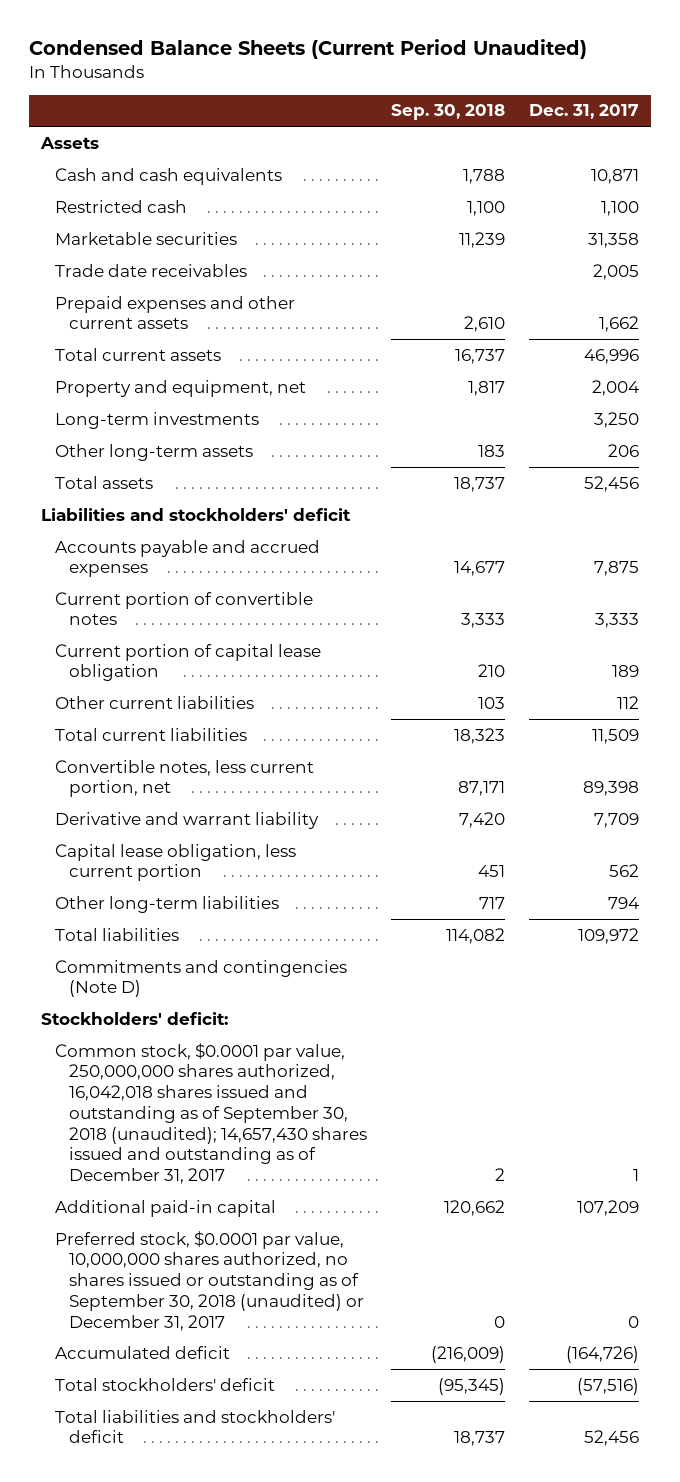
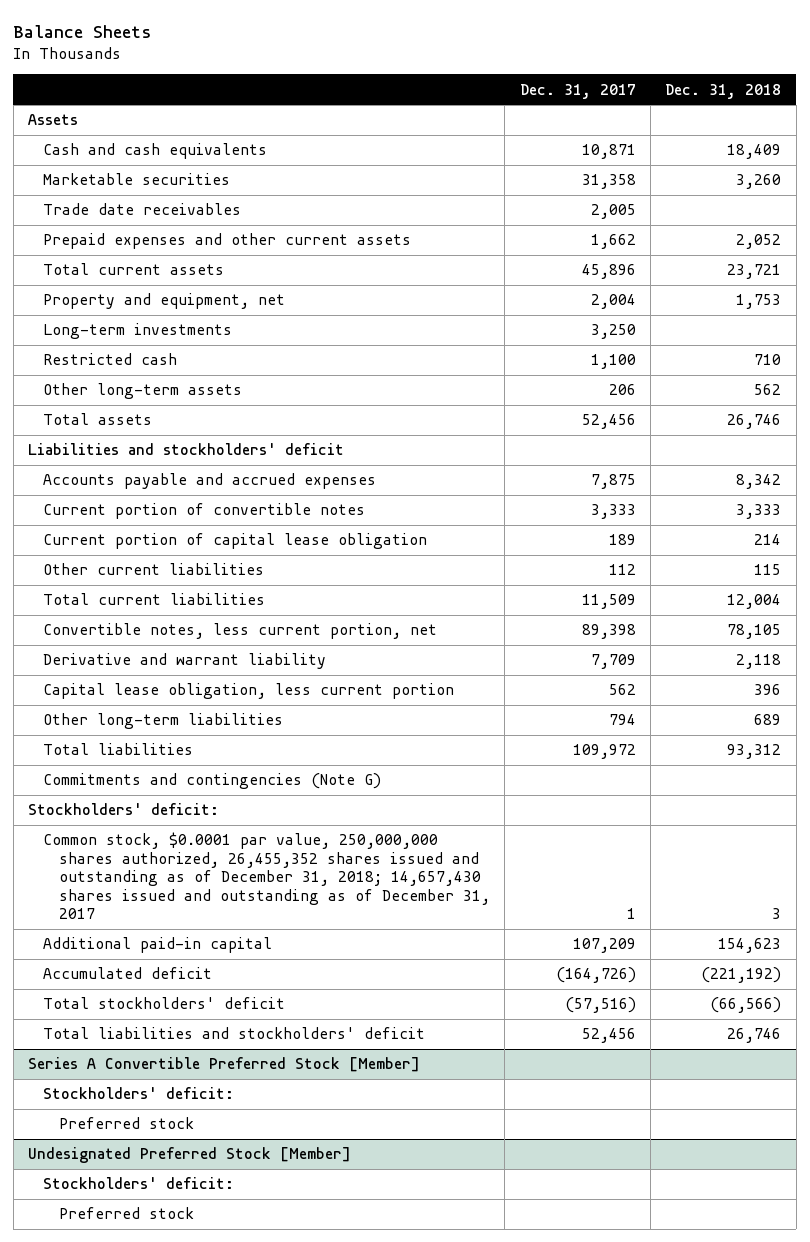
[29,39,588,60] Condensed Balance Sheets (Current Period Unaudited) -> [13,24,153,38] Balance Sheets
[391,104,506,121] Sep. 30, 2018 -> none
none -> [665,83,782,99] Dec. 31, 2018
[584,348,640,364] 46,996 -> [581,264,636,280] 45,896
[55,199,188,213] Restricted cash -> [43,353,178,366] Restricted cash
[55,959,348,998] Commitments and contingencies (Note D) -> [43,773,382,790] Commitments and contingencies (Note G)
[55,1042,368,1184] Common stock, $0.0001 par value, 250,000,000 shares authorized, 16,042,018 shares issued and outstanding as of September 30, 2018 (unaudited); 14,657,430 shares issued and outstanding as of December 31, 2017 -> [43,832,490,920] Common stock, $0.0001 par value, 250,000,000 shares authorized, 26,455,352 shares issued and outstanding as of December 31, 2018; 14,657,430 shares issued and outstanding as of December 31, 2017
[55,1230,365,1331] Preferred stock, $0.0001 par value, 10,000,000 shares authorized, no shares issued or outstanding as of September 30, 2018 (unaudited) or December 31, 2017 -> none
none -> [28,1057,421,1073] Series A Convertible Preferred Stock [Member]
none -> [43,1087,235,1100] Stockholders' deficit:
none -> [58,1117,194,1130] Preferred stock
none -> [28,1147,352,1164] Undesignated Preferred Stock [Member]
none -> [43,1177,235,1190] Stockholders' deficit:
none -> [58,1207,194,1220] Preferred stock

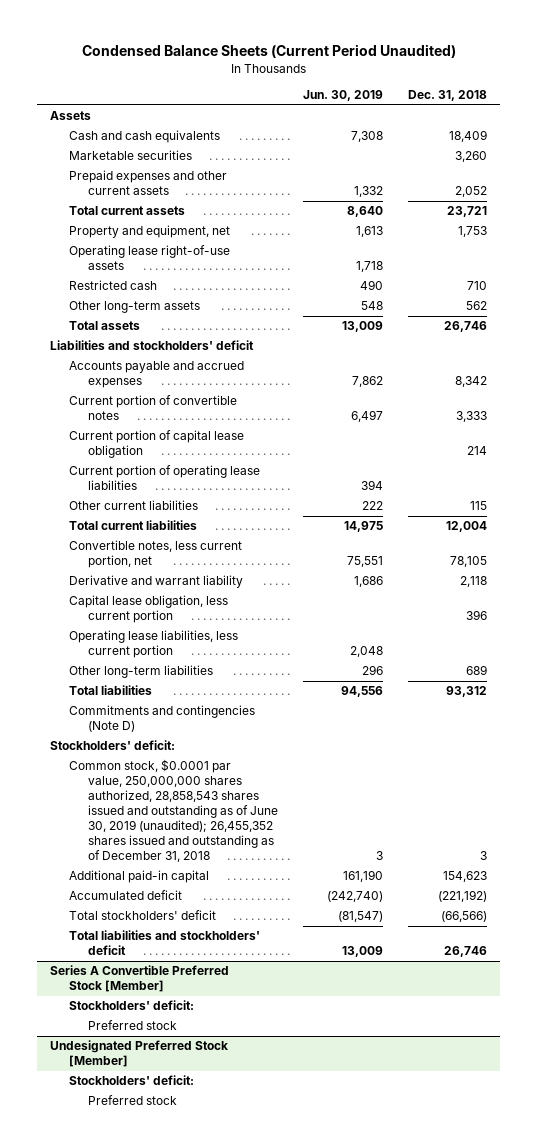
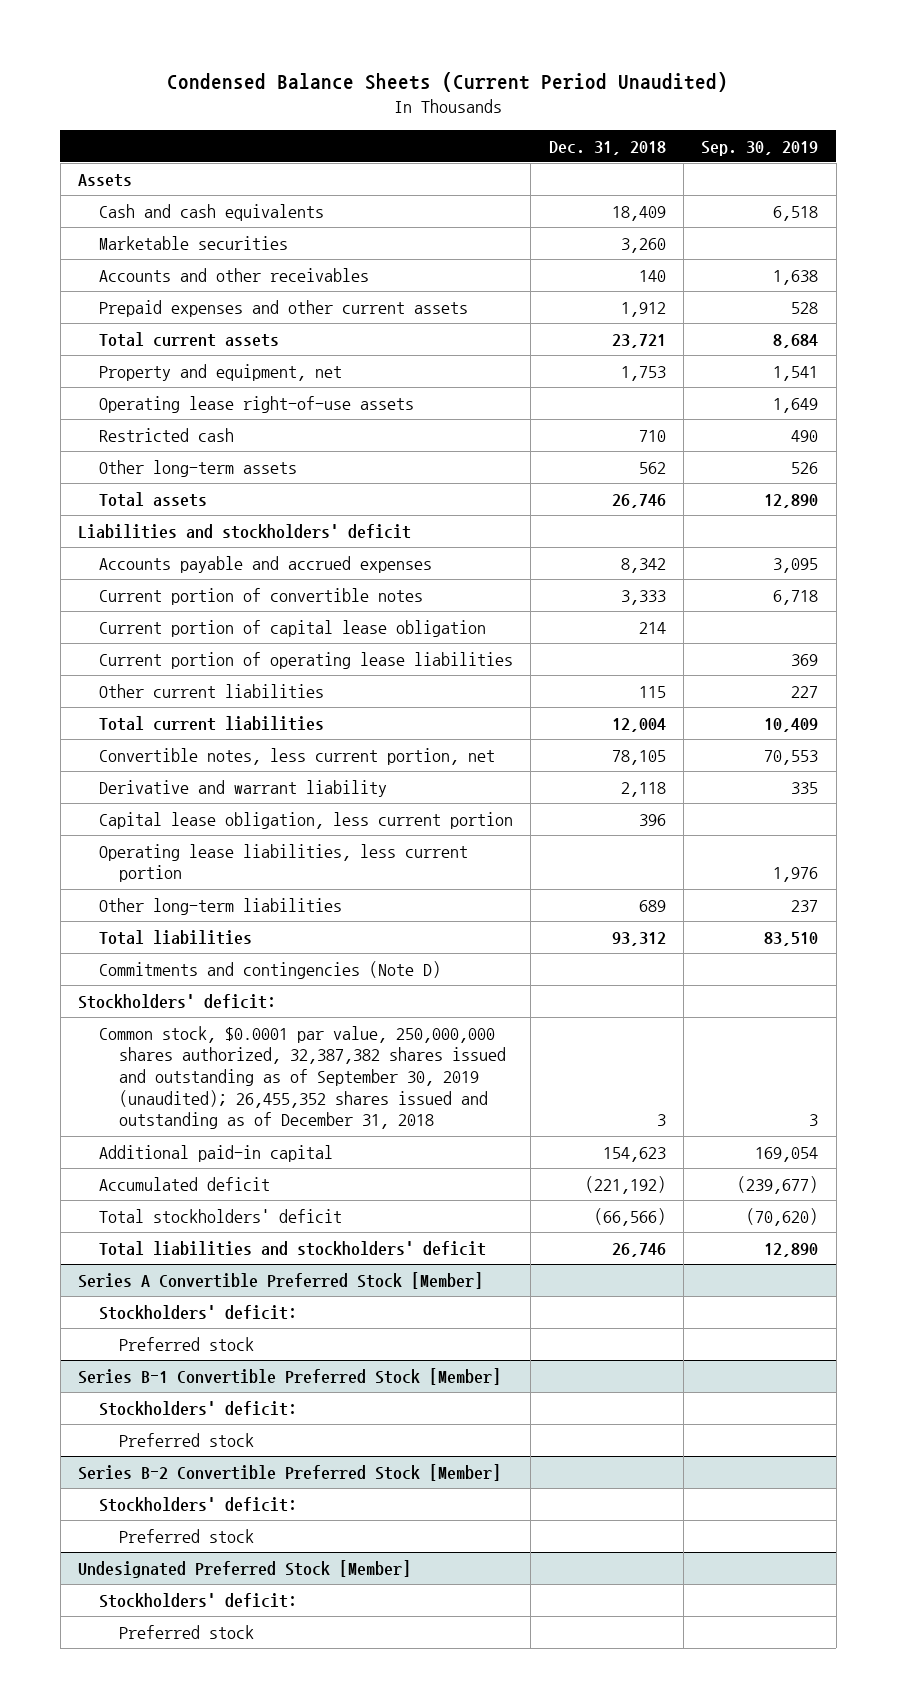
[303,90,384,102] Jun. 30, 2019 -> none
none -> [701,140,819,156] Sep. 30, 2019
none -> [98,267,369,282] Accounts and other receivables
[455,186,488,198] 2,052 -> [620,301,666,317] 1,912
[68,759,278,863] Common stock, $0.0001 par value, 250,000,000 shares authorized, 28,858,543 shares issued and outstanding as of June 30, 2019 (unaudited); 26,455,352 shares issued and outstanding as of December 31, 2018 -> [98,1025,506,1130] Common stock, $0.0001 par value, 250,000,000 shares authorized, 32,387,382 shares issued and outstanding as of September 30, 2019 (unaudited); 26,455,352 shares issued and outstanding as of December 31, 2018
none -> [78,1367,502,1385] Series B-1 Convertible Preferred Stock [Member]
none -> [98,1400,297,1416] Stockholders' deficit:
none -> [118,1432,254,1447] Preferred stock
none -> [78,1463,502,1481] Series B-2 Convertible Preferred Stock [Member]
none -> [98,1496,297,1512] Stockholders' deficit:
none -> [118,1528,254,1543] Preferred stock

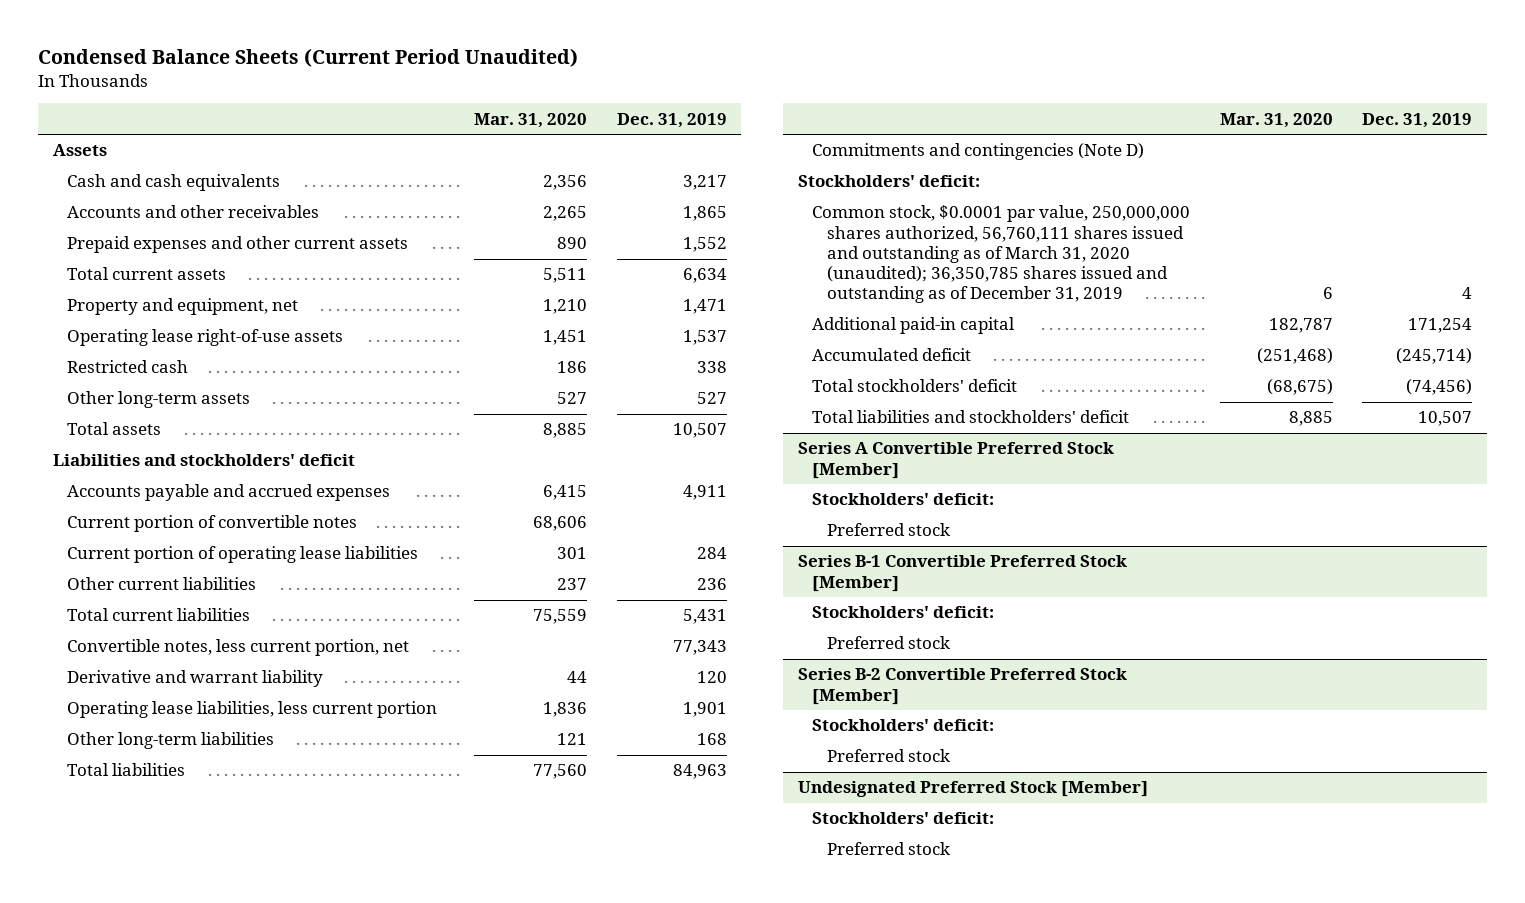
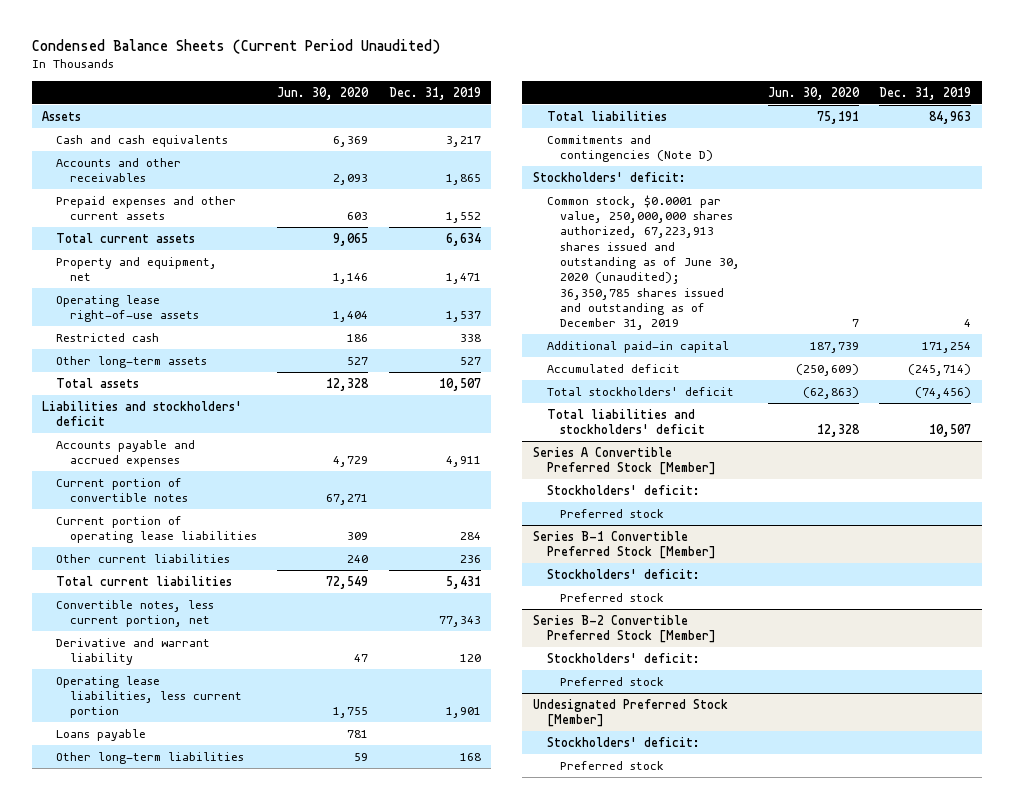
[474,112,588,128] Mar. 31, 2020 -> none
none -> [277,86,370,100] Jun. 30, 2020
none -> [55,728,146,741] Loans payable
[812,205,1191,304] Common stock, $0.0001 par value, 250,000,000 shares authorized, 56,760,111 shares issued and outstanding as of March 31, 2020 (unaudited); 36,350,785 shares issued and outstanding as of December 31, 2019 -> [546,194,741,331] Common stock, $0.0001 par value, 250,000,000 shares authorized, 67,223,913 shares issued and outstanding as of June 30, 2020 (unaudited); 36,350,785 shares issued and outstanding as of December 31, 2019

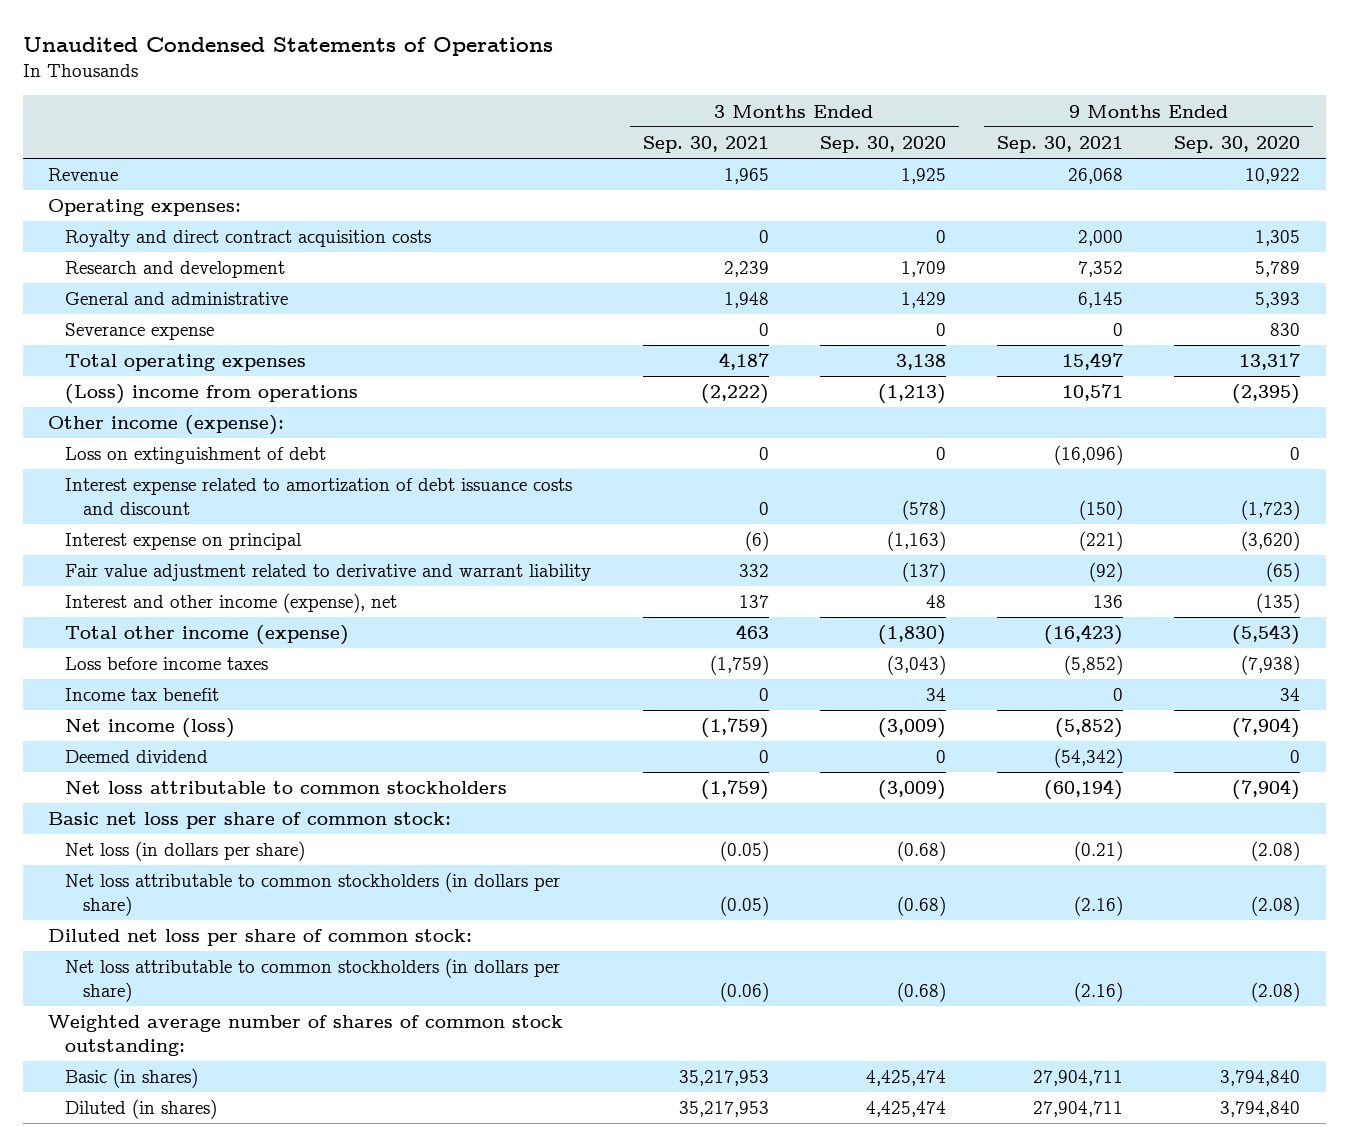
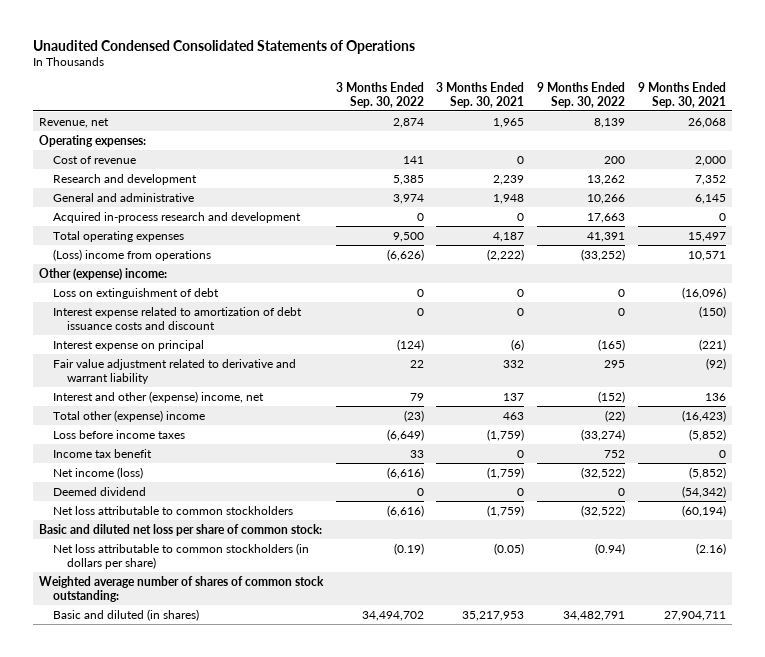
[22,36,553,56] Unaudited Condensed Statements of Operations -> [32,39,415,54] Unaudited Condensed Consolidated Statements of Operations
[819,136,946,154] Sep. 30, 2020 -> none
[1174,136,1301,154] Sep. 30, 2020 -> none
none -> [335,81,424,108] 3 Months Ended Sep. 30, 2022
none -> [537,81,626,108] 9 Months Ended Sep. 30, 2022
[48,168,119,182] Revenue -> [38,117,109,128] Revenue, net
[65,230,432,248] Royalty and direct contract acquisition costs -> none
none -> [52,155,136,164] Cost of revenue
[65,323,215,341] Severance expense -> none
none -> [52,211,301,223] Acquired in-process research and development
[48,415,285,436] Other income (expense): -> [38,267,167,280] Other (expense) income:
[65,593,398,614] Interest and other income (expense), net -> [52,390,264,403] Interest and other (expense) income, net
[65,625,350,646] Total other income (expense) -> [52,409,205,422] Total other (expense) income
[65,841,306,862] Net loss (in dollars per share) -> none
[48,812,452,830] Basic net loss per share of common stock: -> [38,523,322,536] Basic and diluted net loss per share of common stock:
[48,929,473,947] Diluted net loss per share of common stock: -> none
[65,958,561,1002] Net loss attributable to common stockholders (in dollars per share) -> none
[65,1099,218,1120] Diluted (in shares) -> none
[65,1068,199,1089] Basic (in shares) -> [52,608,199,621] Basic and diluted (in shares)

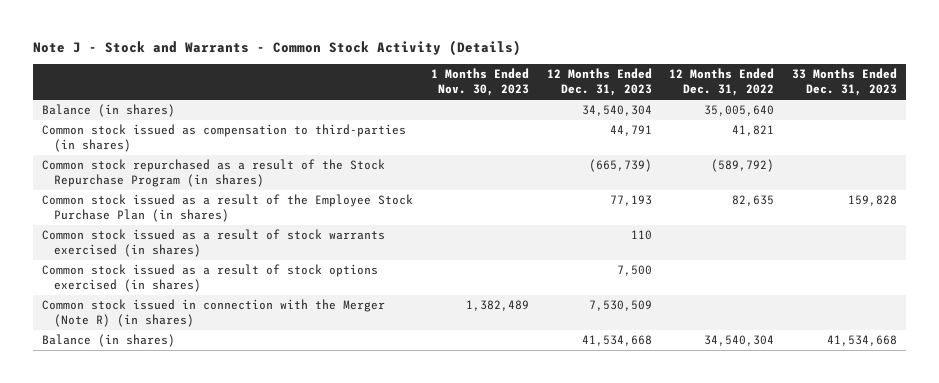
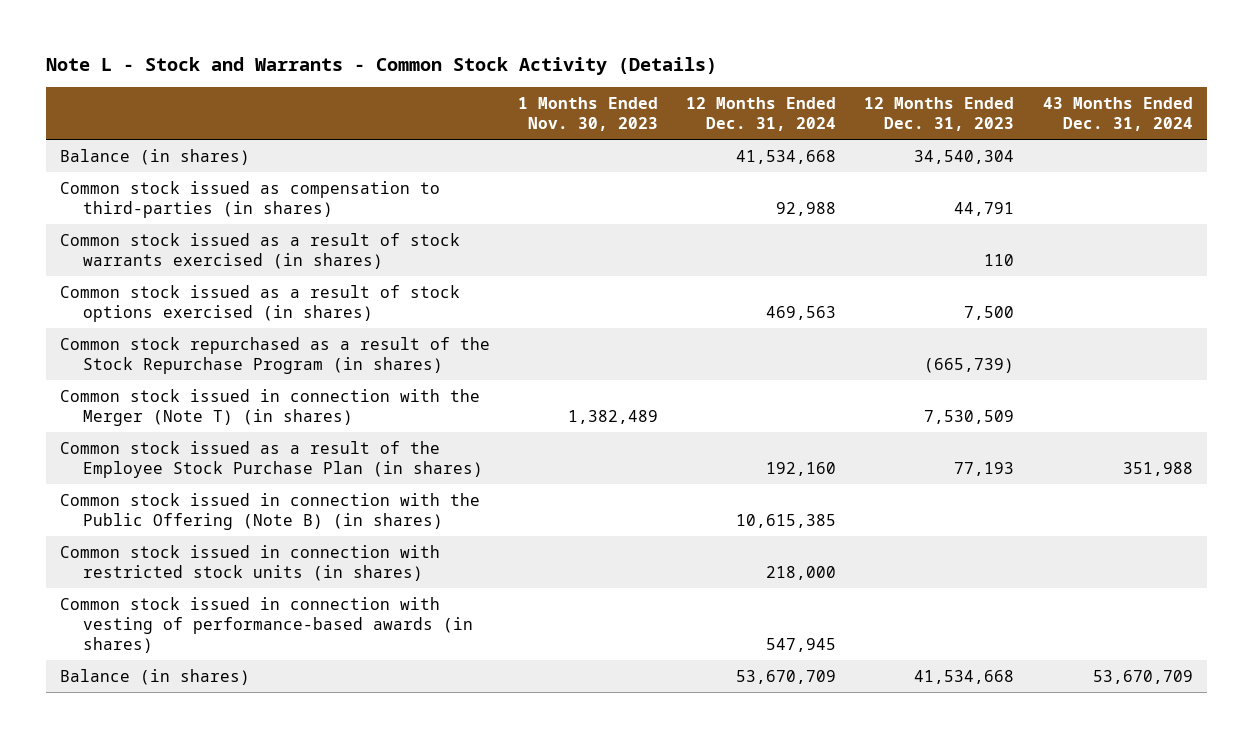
[33,39,522,56] Note J - Stock and Warrants - Common Stock Activity (Details) -> [45,56,717,75] Note L - Stock and Warrants - Common Stock Activity (Details)
[669,67,775,97] 12 Months Ended Dec. 31, 2022 -> none
[792,67,898,97] 33 Months Ended Dec. 31, 2023 -> none
none -> [686,97,837,132] 12 Months Ended Dec. 31, 2024
none -> [1042,97,1193,132] 43 Months Ended Dec. 31, 2024
[42,159,386,188] Common stock repurchased as a result of the Stock Repurchase Program (in shares) -> [59,337,490,374] Common stock repurchased as a result of the Stock Repurchase Program (in shares)
[42,299,386,328] Common stock issued in connection with the Merger (Note R) (in shares) -> [59,389,480,426] Common stock issued in connection with the Merger (Note T) (in shares)
[42,194,414,223] Common stock issued as a result of the Employee Stock Purchase Plan (in shares) -> [59,441,484,478] Common stock issued as a result of the Employee Stock Purchase Plan (in shares)
none -> [59,493,480,530] Common stock issued in connection with the Public Offering (Note B) (in shares)
none -> [59,545,440,581] Common stock issued in connection with restricted stock units (in shares)
none -> [59,597,474,653] Common stock issued in connection with vesting of performance-based awards (in shares)

